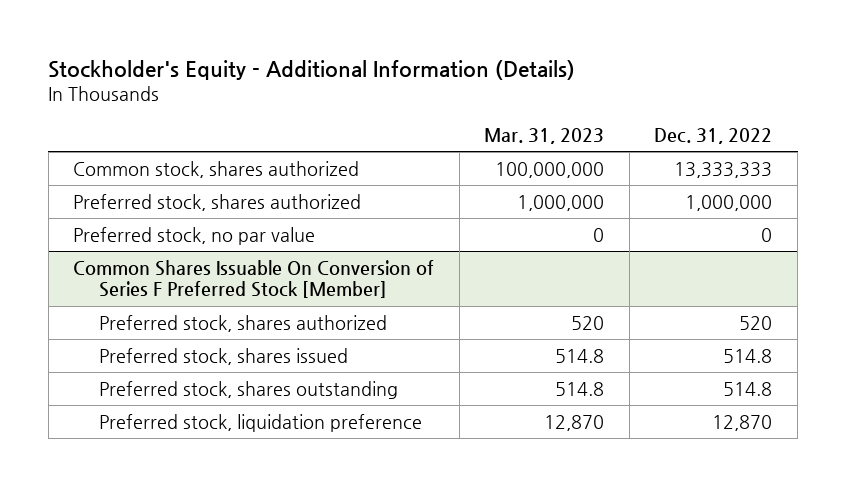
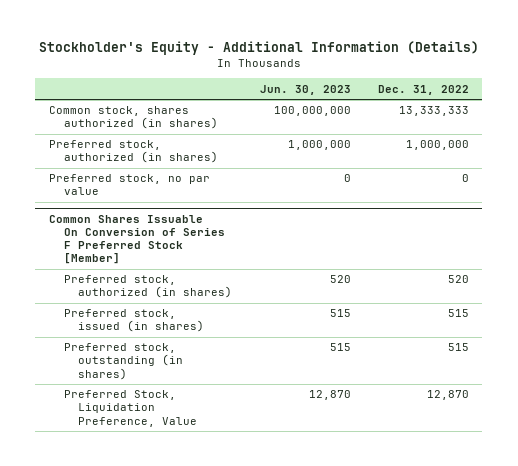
[484,127,605,144] Mar. 31, 2023 -> none
none -> [259,84,351,95] Jun. 30, 2023
[73,160,360,178] Common stock, shares authorized -> [48,106,218,130] Common stock, shares authorized (in shares)
[73,193,362,211] Preferred stock, shares authorized -> [48,140,218,164] Preferred stock, authorized (in shares)
[98,314,387,332] Preferred stock, shares authorized -> [63,275,233,299] Preferred stock, authorized (in shares)
[98,347,348,365] Preferred stock, shares issued -> [63,309,205,333] Preferred stock, issued (in shares)
[723,348,773,363] 514.8 -> [447,309,469,318] 515
[98,380,398,399] Preferred stock, shares outstanding -> [63,343,184,380] Preferred stock, outstanding (in shares)
[723,381,773,396] 514.8 -> [447,343,469,352] 515
[98,413,422,432] Preferred stock, liquidation preference -> [63,390,198,427] Preferred Stock, Liquidation Preference, Value

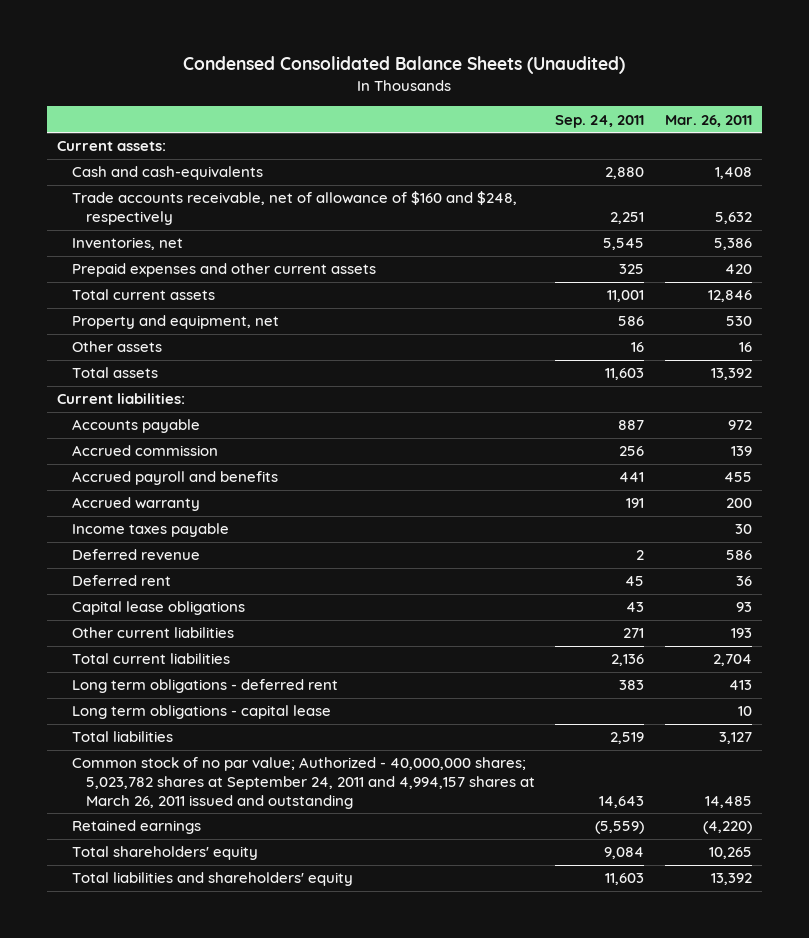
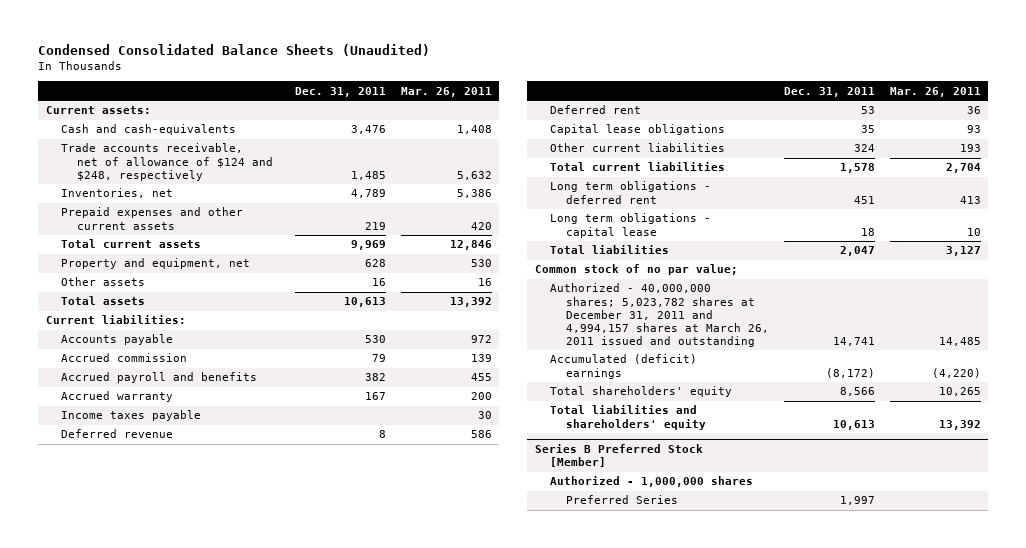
[555,114,645,128] Sep. 24, 2011 -> none
none -> [295,86,387,97] Dec. 31, 2011
[71,191,517,226] Trade accounts receivable, net of allowance of $160 and $248, respectively -> [61,143,274,181] Trade accounts receivable, net of allowance of $124 and $248, respectively
none -> [534,264,738,276] Common stock of no par value;
[71,757,536,809] Common stock of no par value; Authorized - 40,000,000 shares; 5,023,782 shares at September 24, 2011 and 4,994,157 shares at March 26, 2011 issued and outstanding -> [550,283,770,347] Authorized - 40,000,000 shares; 5,023,782 shares at December 31, 2011 and 4,994,157 shares at March 26, 2011 issued and outstanding
[71,820,201,835] Retained earnings -> [550,354,698,379] Accumulated (deficit) earnings
none -> [534,444,703,468] Series B Preferred Stock [Member]
none -> [550,476,754,488] Authorized - 1,000,000 shares
none -> [566,495,679,505] Preferred Series

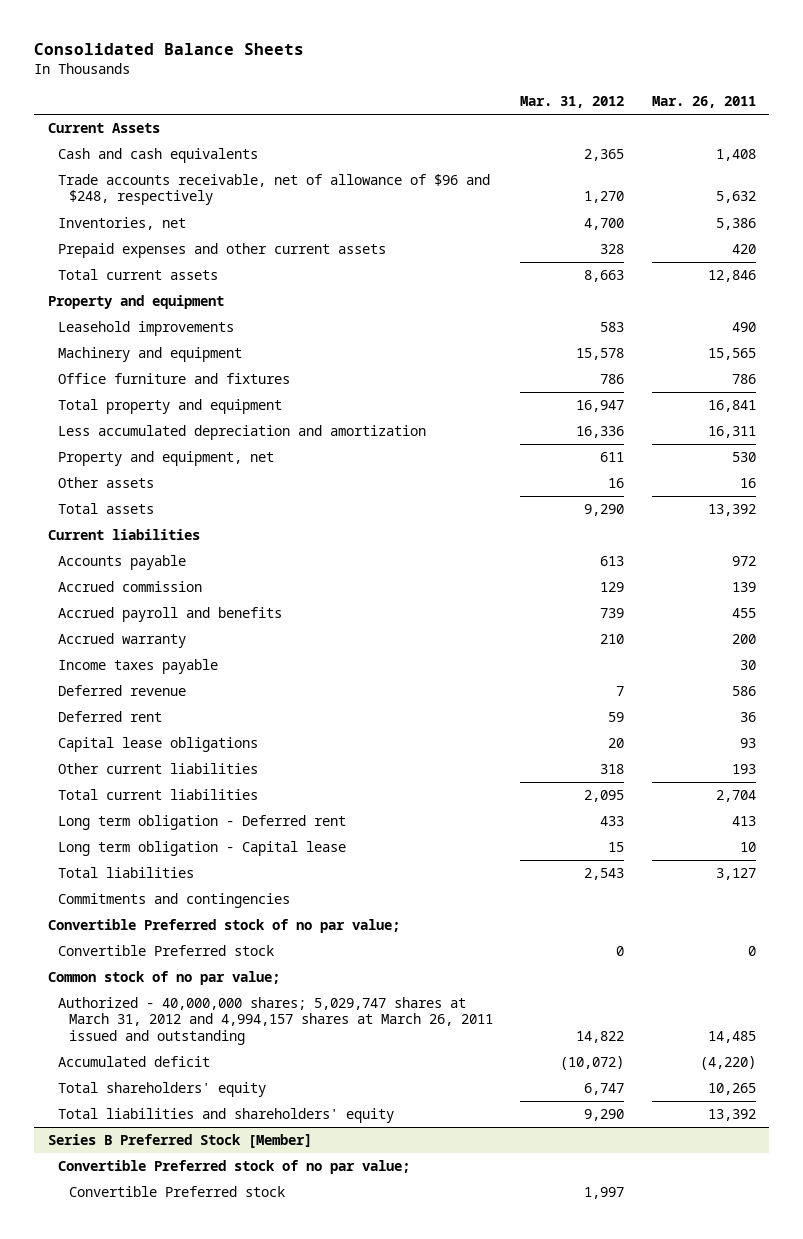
[38,44,431,57] Condensed Consolidated Balance Sheets (Unaudited) -> [34,43,305,56] Consolidated Balance Sheets
[295,86,387,97] Dec. 31, 2011 -> none
none -> [520,95,625,108] Mar. 31, 2012
[45,106,151,115] Current assets: -> [47,123,160,134] Current Assets
[61,124,237,136] Cash and cash-equivalents -> [58,148,259,164] Cash and cash equivalents
[61,143,274,181] Trade accounts receivable, net of allowance of $124 and $248, respectively -> [58,174,491,206] Trade accounts receivable, net of allowance of $96 and $248, respectively
none -> [47,295,224,310] Property and equipment
none -> [58,321,235,337] Leasehold improvements
none -> [58,347,243,363] Machinery and equipment
none -> [58,373,291,385] Office furniture and fixtures
none -> [58,399,283,415] Total property and equipment
none -> [58,425,427,441] Less accumulated depreciation and amortization
[45,315,186,325] Current liabilities: -> [47,529,200,541] Current liabilities
[550,181,712,204] Long term obligations - deferred rent -> [58,815,347,831] Long term obligation - Deferred rent
[550,213,712,238] Long term obligations - capital lease -> [58,841,347,857] Long term obligation - Capital lease
none -> [58,893,291,909] Commitments and contingencies
none -> [47,919,400,934] Convertible Preferred stock of no par value;
none -> [58,945,275,957] Convertible Preferred stock
[550,283,770,347] Authorized - 40,000,000 shares; 5,023,782 shares at December 31, 2011 and 4,994,157 shares at March 26, 2011 issued and outstanding -> [58,997,493,1045] Authorized - 40,000,000 shares; 5,029,747 shares at March 31, 2012 and 4,994,157 shares at March 26, 2011 issued and outstanding
[550,354,698,379] Accumulated (deficit) earnings -> [58,1056,211,1068] Accumulated deficit
[550,476,754,488] Authorized - 1,000,000 shares -> none
none -> [58,1160,411,1175] Convertible Preferred stock of no par value;
[566,495,679,505] Preferred Series -> [68,1186,285,1198] Convertible Preferred stock

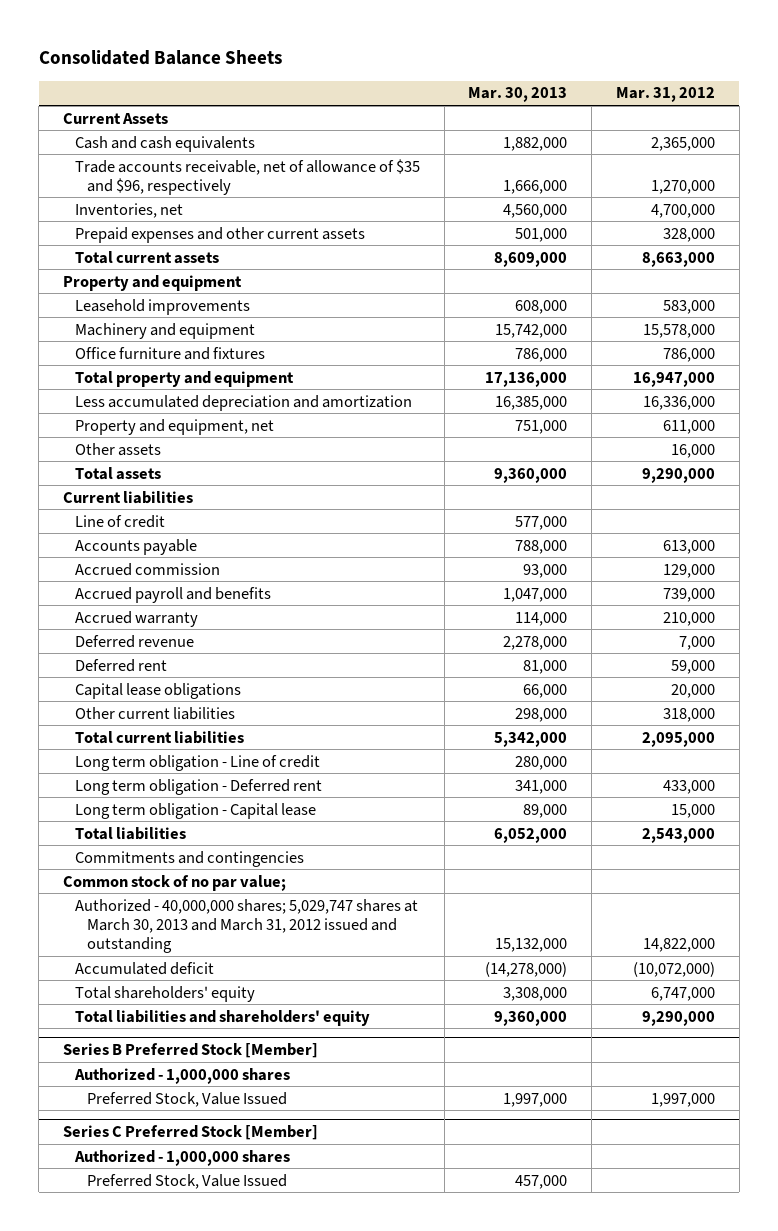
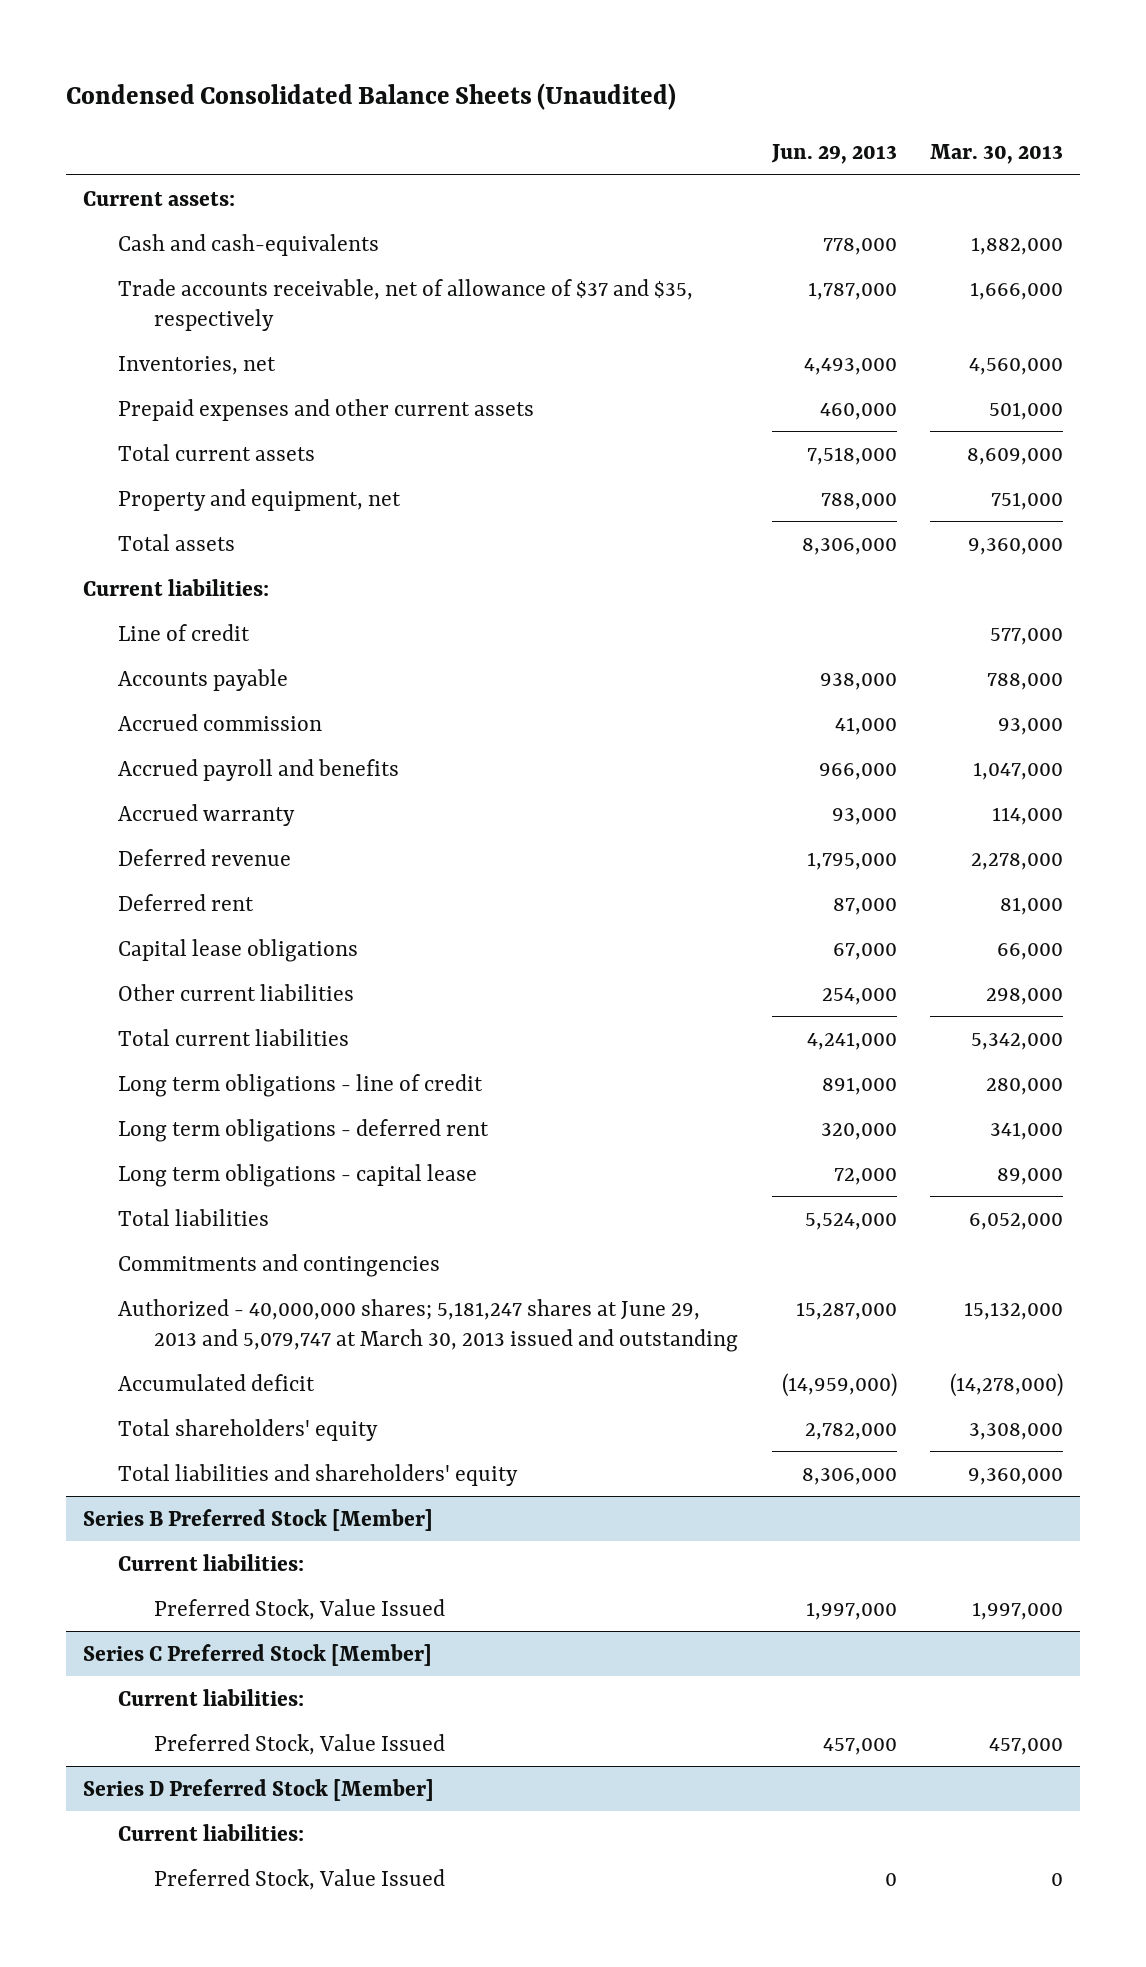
[38,50,282,66] Consolidated Balance Sheets -> [65,83,676,111] Condensed Consolidated Balance Sheets (Unaudited)
[615,87,715,103] Mar. 31, 2012 -> none
none -> [770,143,897,164] Jun. 29, 2013
[62,112,168,124] Current Assets -> [82,190,235,206] Current assets:
[74,135,255,152] Cash and cash equivalents -> [118,233,380,256] Cash and cash-equivalents
[74,158,420,195] Trade accounts receivable, net of allowance of $35 and $96, respectively -> [118,278,694,331] Trade accounts receivable, net of allowance of $37 and $35, respectively
[62,274,242,291] Property and equipment -> none
[74,298,250,315] Leasehold improvements -> none
[74,322,255,339] Machinery and equipment -> none
[74,346,265,360] Office furniture and fixtures -> none
[74,370,294,387] Total property and equipment -> none
[74,394,412,411] Less accumulated depreciation and amortization -> none
[74,442,161,456] Other assets -> none
[62,490,193,504] Current liabilities -> [82,578,269,596] Current liabilities:
[74,754,320,771] Long term obligation - Line of credit -> [118,1073,484,1097] Long term obligations - line of credit
[74,778,322,795] Long term obligation - Deferred rent -> [118,1118,490,1142] Long term obligations - deferred rent
[74,802,316,819] Long term obligation - Capital lease -> [118,1163,478,1187] Long term obligations - capital lease
[62,874,286,891] Common stock of no par value; -> none
[74,898,418,953] Authorized - 40,000,000 shares; 5,029,747 shares at March 30, 2013 and March 31, 2012 issued and outstanding -> [118,1298,738,1352] Authorized - 40,000,000 shares; 5,181,247 shares at June 29, 2013 and 5,079,747 at March 30, 2013 issued and outstanding
[73,1067,290,1084] Authorized - 1,000,000 shares -> none
none -> [118,1553,305,1571] Current liabilities:
[73,1149,290,1166] Authorized - 1,000,000 shares -> none
none -> [118,1688,305,1706] Current liabilities:
none -> [82,1778,434,1801] Series D Preferred Stock [Member]
none -> [118,1823,305,1841] Current liabilities:
none -> [153,1868,445,1890] Preferred Stock, Value Issued

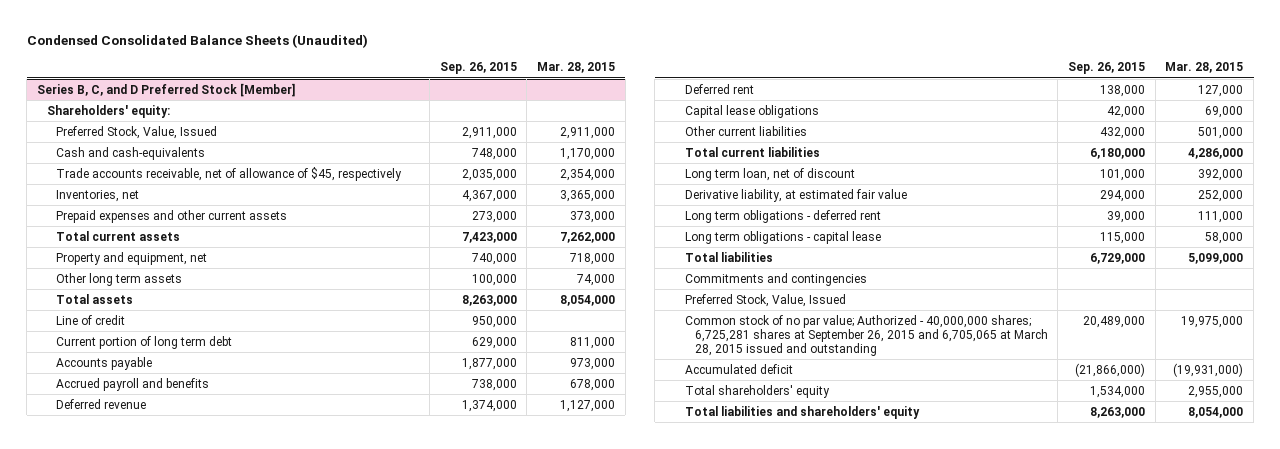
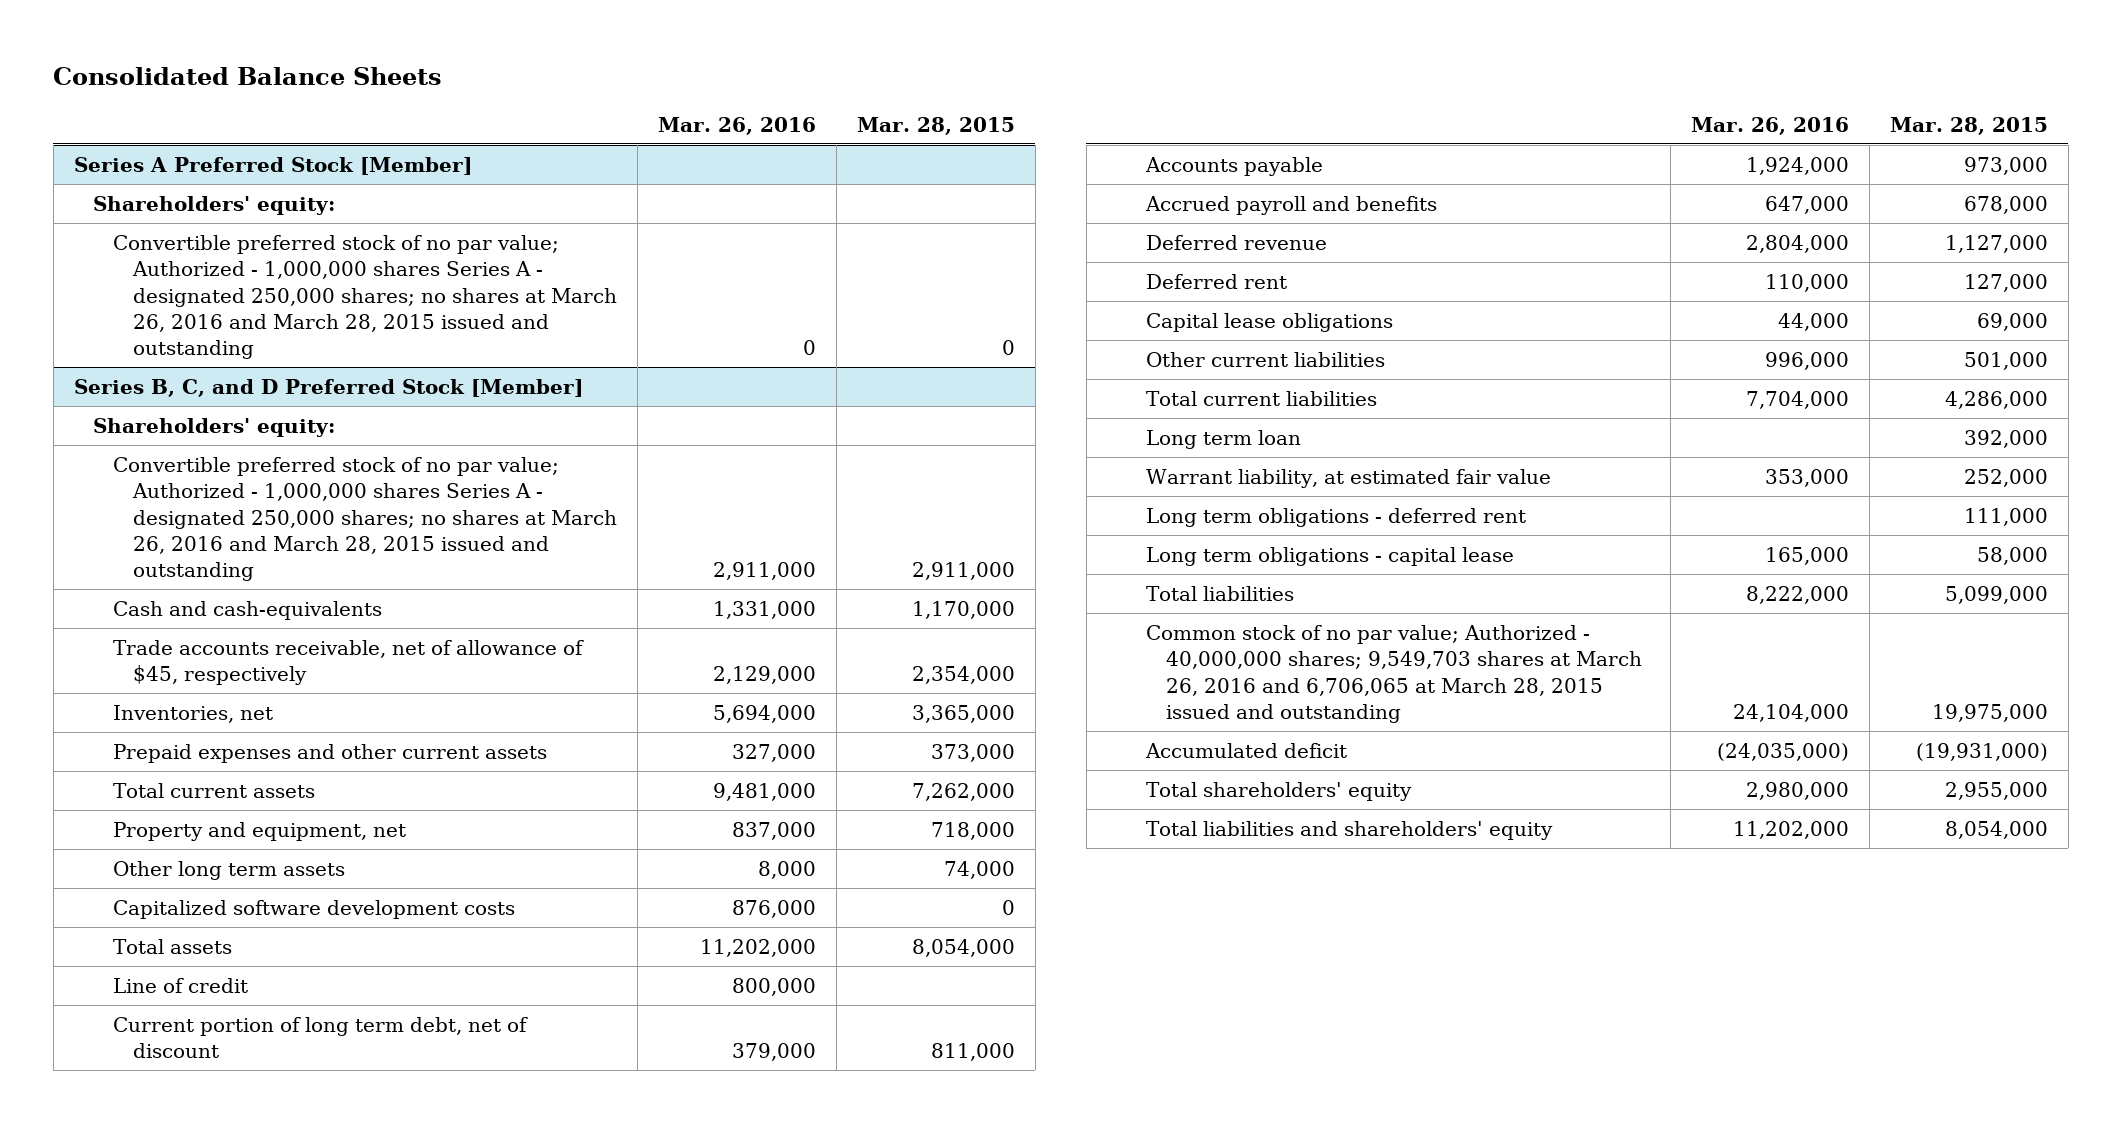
[26,33,368,48] Condensed Consolidated Balance Sheets (Unaudited) -> [53,66,443,85] Consolidated Balance Sheets
[439,62,517,75] Sep. 26, 2015 -> none
none -> [657,116,816,135] Mar. 26, 2016
none -> [73,156,472,175] Series A Preferred Stock [Member]
none -> [93,195,336,215] Shareholders' equity:
none -> [113,234,617,360] Convertible preferred stock of no par value; Authorized - 1,000,000 shares Series A - designated 250,000 shares; no shares at March 26, 2016 and March 28, 2015 issued and outstanding
[56,125,218,139] Preferred Stock, Value, Issued -> [113,456,617,582] Convertible preferred stock of no par value; Authorized - 1,000,000 shares Series A - designated 250,000 shares; no shares at March 26, 2016 and March 28, 2015 issued and outstanding
none -> [113,899,516,919] Capitalized software development costs
[56,335,233,349] Current portion of long term debt -> [113,1016,529,1059] Current portion of long term debt, net of discount
[684,167,855,181] Long term loan, net of discount -> [1146,429,1302,449] Long term loan
[684,188,907,202] Derivative liability, at estimated fair value -> [1146,468,1552,488] Warrant liability, at estimated fair value
[684,272,867,286] Commitments and contingencies -> none
[684,293,846,307] Preferred Stock, Value, Issued -> none
[684,314,1048,357] Common stock of no par value; Authorized - 40,000,000 shares; 6,725,281 shares at September 26, 2015 and 6,705,065 at March 28, 2015 issued and outstanding -> [1146,624,1642,723] Common stock of no par value; Authorized - 40,000,000 shares; 9,549,703 shares at March 26, 2016 and 6,706,065 at March 28, 2015 issued and outstanding

